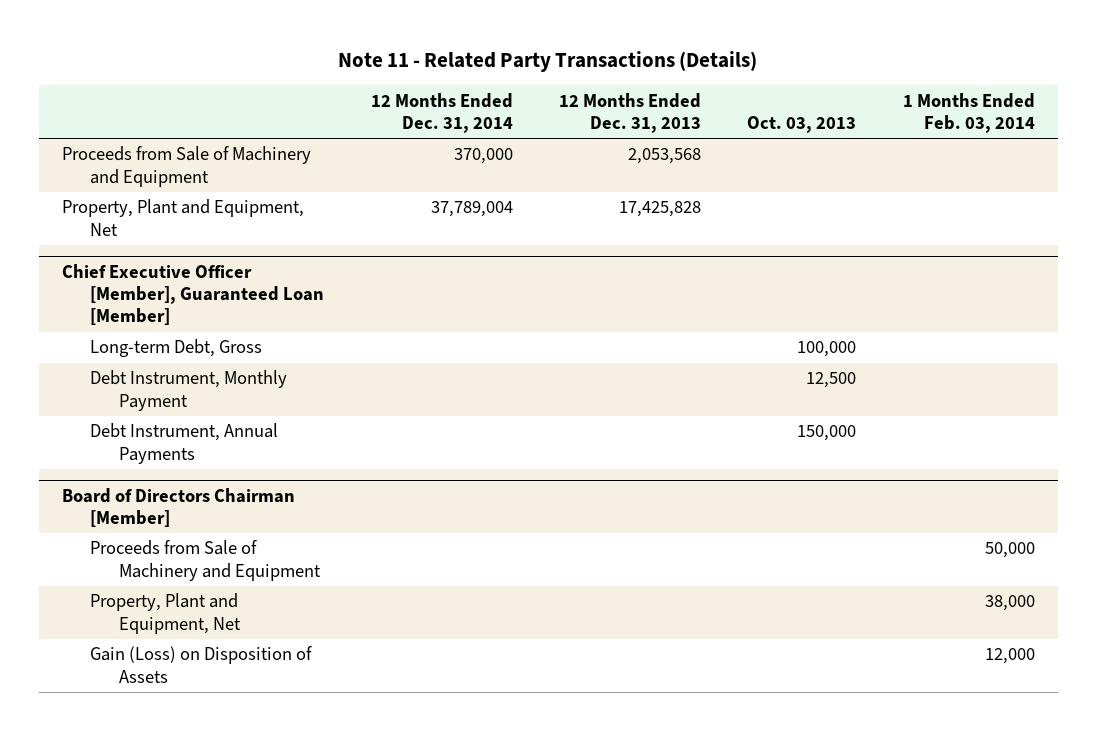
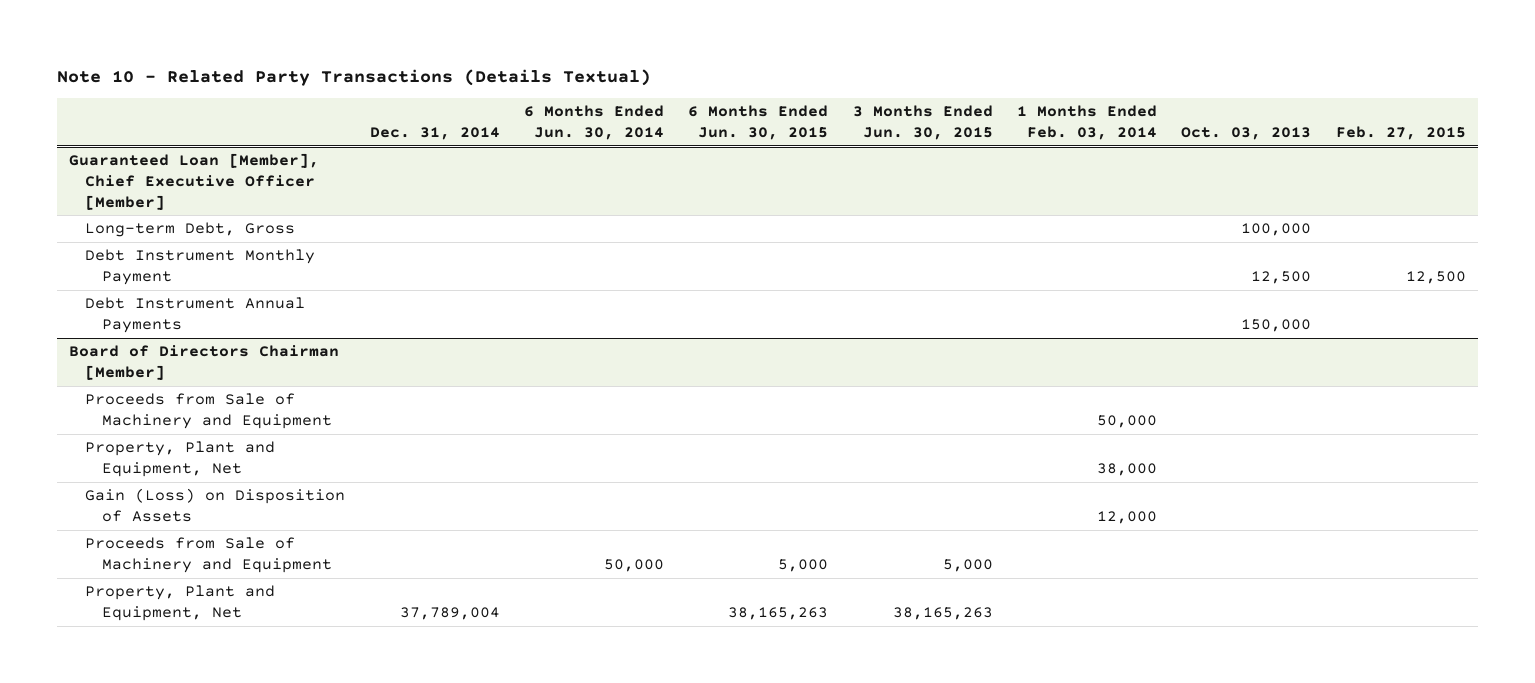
[338,51,758,73] Note 11 - Related Party Transactions (Details) -> [56,68,651,86] Note 10 - Related Party Transactions (Details Textual)
[370,92,513,134] 12 Months Ended Dec. 31, 2014 -> none
[558,92,701,134] 12 Months Ended Dec. 31, 2013 -> none
none -> [369,127,500,141] Dec. 31, 2014
none -> [524,105,665,141] 6 Months Ended Jun. 30, 2014
none -> [688,105,829,141] 6 Months Ended Jun. 30, 2015
none -> [852,105,993,141] 3 Months Ended Jun. 30, 2015
none -> [1335,126,1466,141] Feb. 27, 2015
[61,146,311,187] Proceeds from Sale of Machinery and Equipment -> none
[61,199,304,236] Property, Plant and Equipment, Net -> none
[61,263,325,326] Chief Executive Officer [Member], Guaranteed Loan [Member] -> [68,153,319,210] Guaranteed Loan [Member], Chief Executive Officer [Member]
[90,370,288,411] Debt Instrument, Monthly Payment -> [85,249,316,286] Debt Instrument Monthly Payment
[90,423,279,464] Debt Instrument, Annual Payments -> [85,297,306,334] Debt Instrument Annual Payments
none -> [85,537,332,574] Proceeds from Sale of Machinery and Equipment
none -> [85,585,276,622] Property, Plant and Equipment, Net

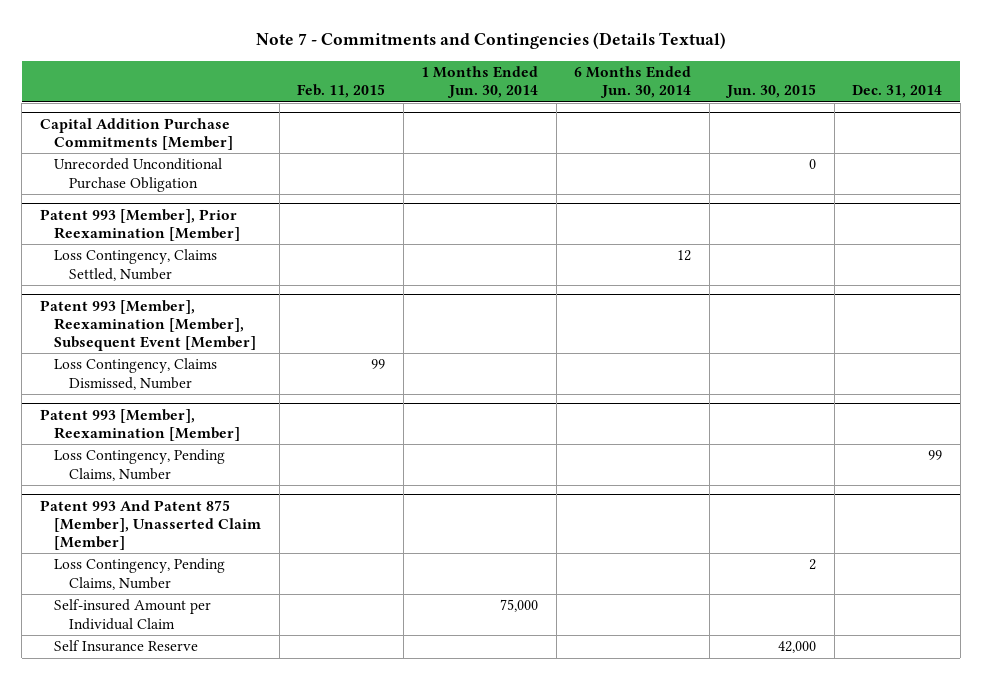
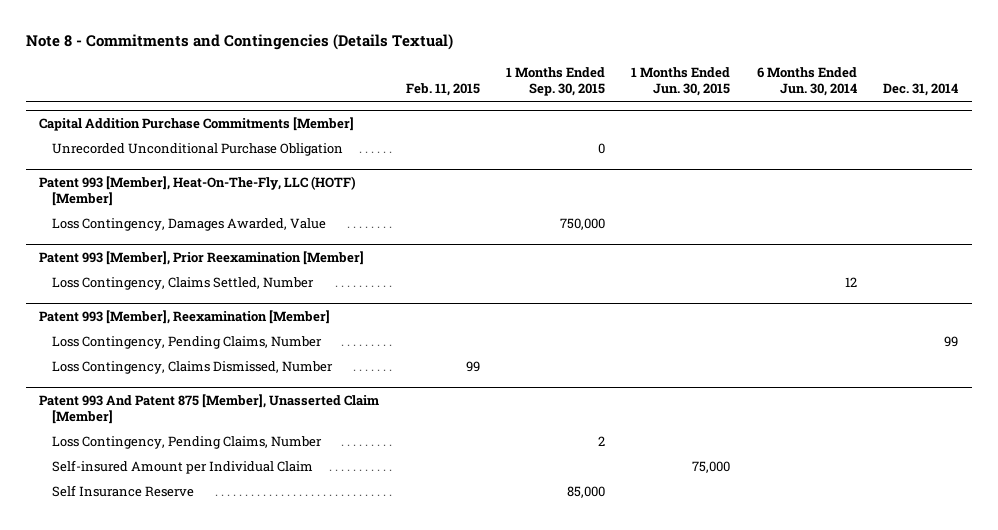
[255,32,726,50] Note 7 - Commitments and Contingencies (Details Textual) -> [25,34,453,51] Note 8 - Commitments and Contingencies (Details Textual)
[421,66,539,99] 1 Months Ended Jun. 30, 2014 -> none
[725,84,817,99] Jun. 30, 2015 -> none
none -> [506,66,606,97] 1 Months Ended Sep. 30, 2015
none -> [631,66,731,97] 1 Months Ended Jun. 30, 2015
none -> [39,175,357,207] Patent 993 [Member], Heat-On-The-Fly, LLC (HOTF) [Member]
none -> [51,218,326,232] Loss Contingency, Damages Awarded, Value
[39,299,257,351] Patent 993 [Member], Reexamination [Member], Subsequent Event [Member] -> none
[54,358,218,390] Loss Contingency, Claims Dismissed, Number -> none
none -> [51,361,333,375] Loss Contingency, Claims Dismissed, Number

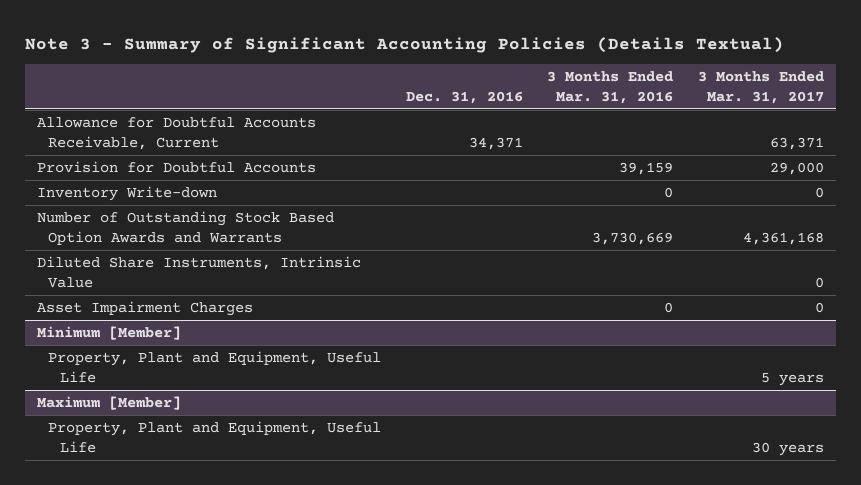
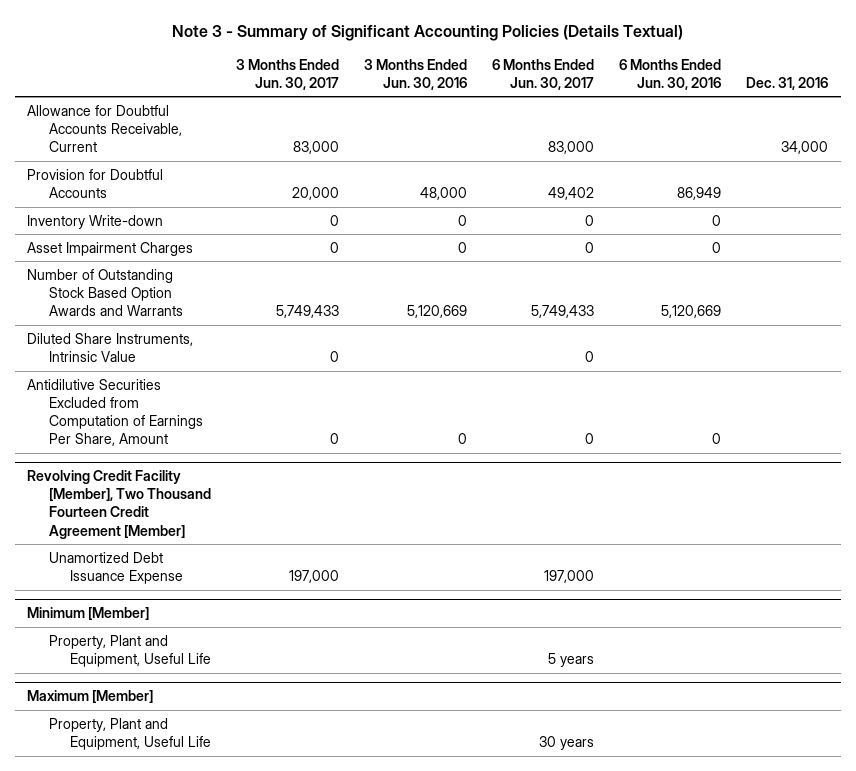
[547,70,674,104] 3 Months Ended Mar. 31, 2016 -> none
[697,70,824,104] 3 Months Ended Mar. 31, 2017 -> none
none -> [236,58,340,90] 3 Months Ended Jun. 30, 2017
none -> [364,58,468,90] 3 Months Ended Jun. 30, 2016
none -> [492,58,595,90] 6 Months Ended Jun. 30, 2017
none -> [619,58,722,90] 6 Months Ended Jun. 30, 2016
[468,136,523,150] 34,371 -> [781,141,829,155] 34,000
[37,301,254,317] Asset Impairment Charges -> [27,241,194,256] Asset Impairment Charges
none -> [27,378,203,447] Antidilutive Securities Excluded from Computation of Earnings Per Share, Amount
none -> [27,469,211,539] Revolving Credit Facility [Member], Two Thousand Fourteen Credit Agreement [Member]
none -> [48,551,184,585] Unamortized Debt Issuance Expense

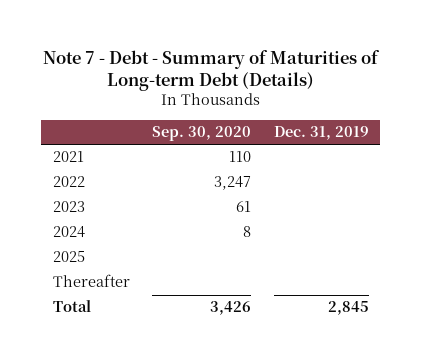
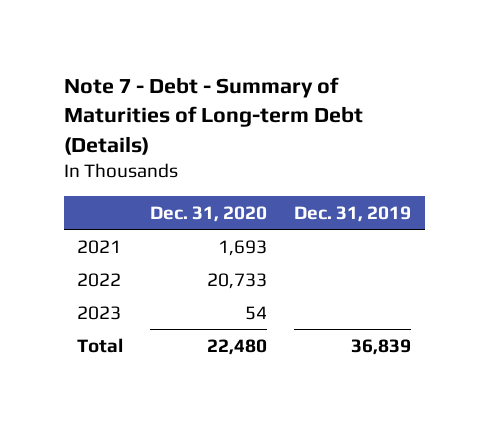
[152,126,252,142] Sep. 30, 2020 -> none
none -> [150,205,268,222] Dec. 31, 2020
[52,226,85,239] 2024 -> none
[52,251,85,263] 2025 -> none
[52,274,130,288] Thereafter -> none
[327,301,369,316] 2,845 -> [351,338,412,355] 36,839

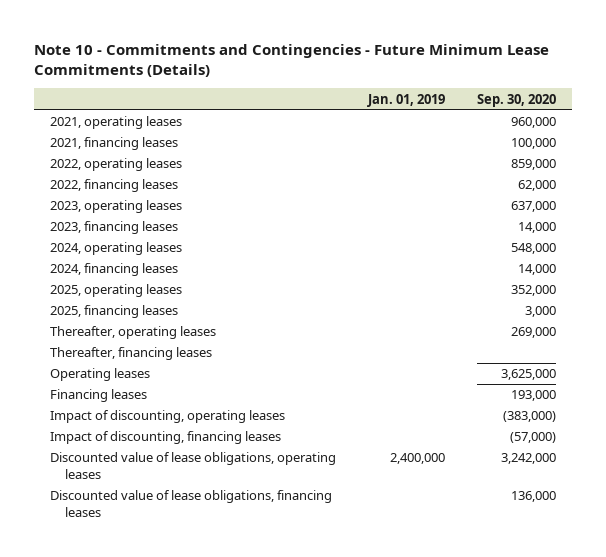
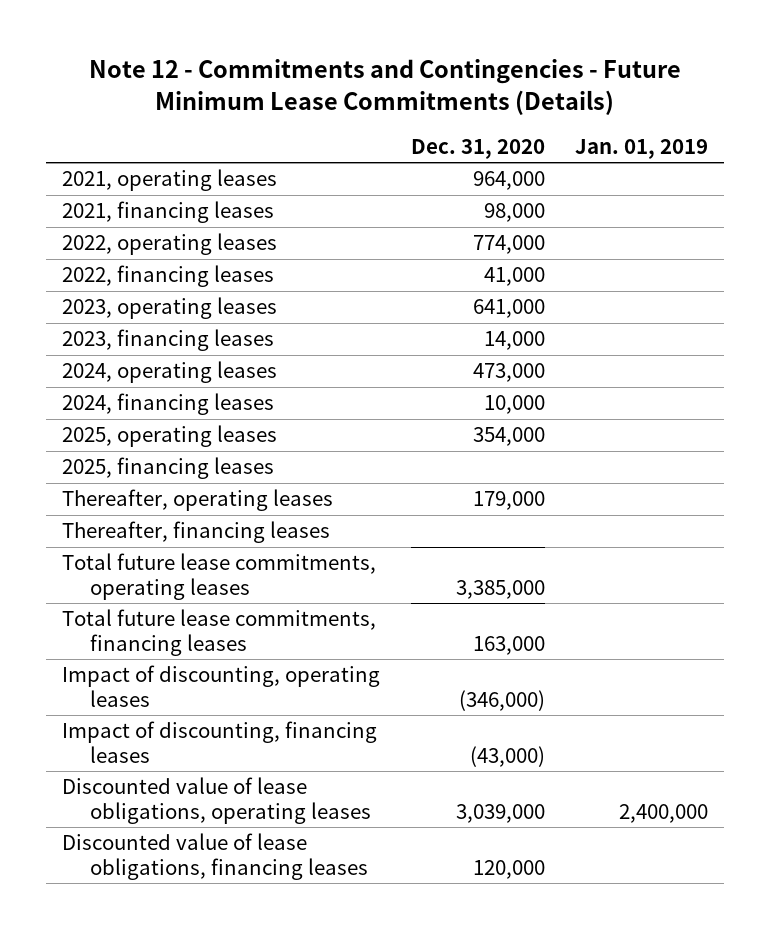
[34,43,550,78] Note 10 - Commitments and Contingencies - Future Minimum Lease Commitments (Details) -> [89,59,682,115] Note 12 - Commitments and Contingencies - Future Minimum Lease Commitments (Details)
[477,93,557,107] Sep. 30, 2020 -> none
none -> [410,138,545,159] Dec. 31, 2020
[50,368,151,382] Operating leases -> [61,553,376,600] Total future lease commitments, operating leases
[50,389,148,403] Financing leases -> [61,609,376,656] Total future lease commitments, financing leases

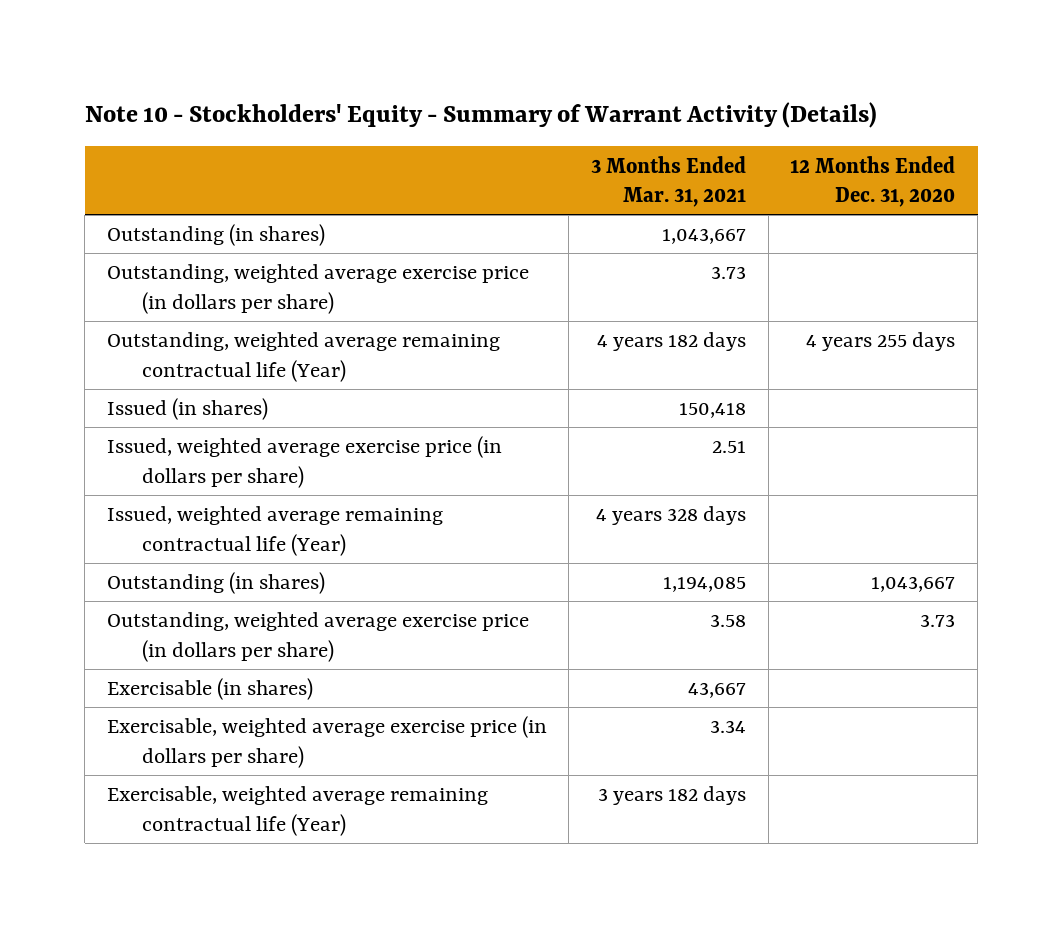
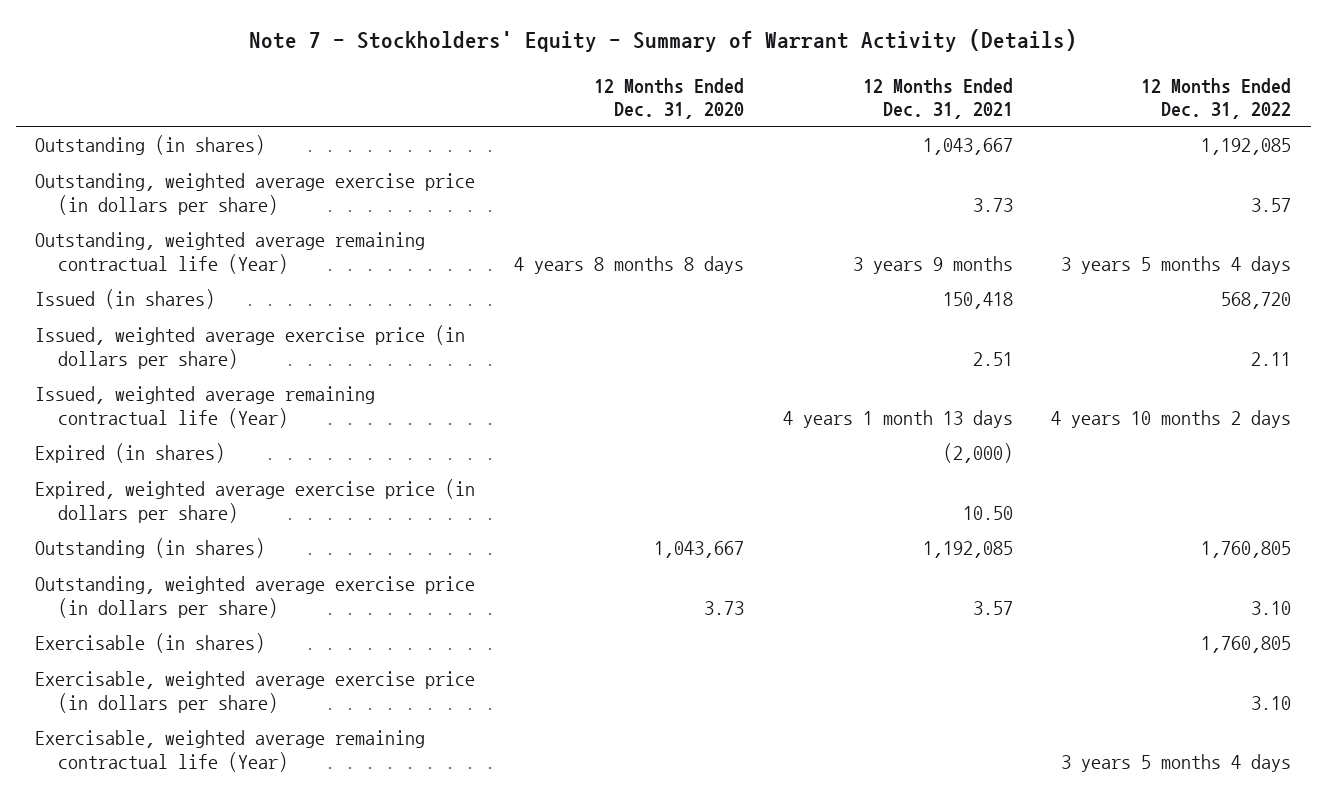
[84,102,877,129] Note 10 - Stockholders' Equity - Summary of Warrant Activity (Details) -> [249,29,1078,53] Note 7 - Stockholders' Equity - Summary of Warrant Activity (Details)
[591,155,747,208] 3 Months Ended Mar. 31, 2021 -> none
none -> [862,77,1013,119] 12 Months Ended Dec. 31, 2021
none -> [1141,77,1292,119] 12 Months Ended Dec. 31, 2022
[806,332,956,352] 4 years 255 days -> [514,255,745,274] 4 years 8 months 8 days
none -> [35,443,226,464] Expired (in shares)
none -> [35,479,476,523] Expired, weighted average exercise price (in dollars per share)

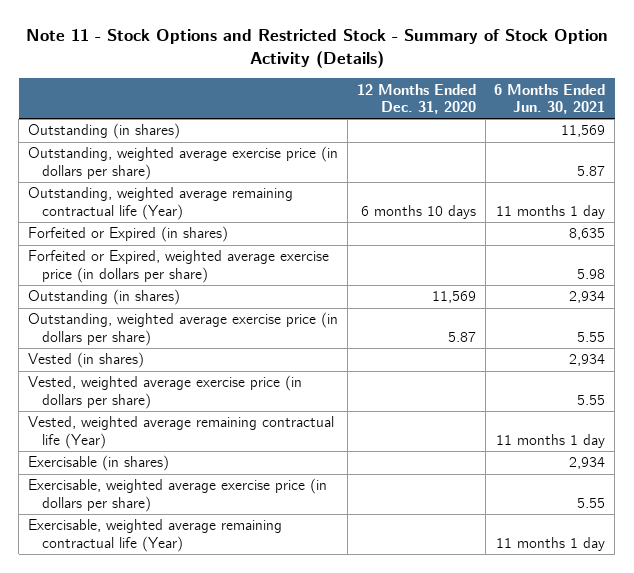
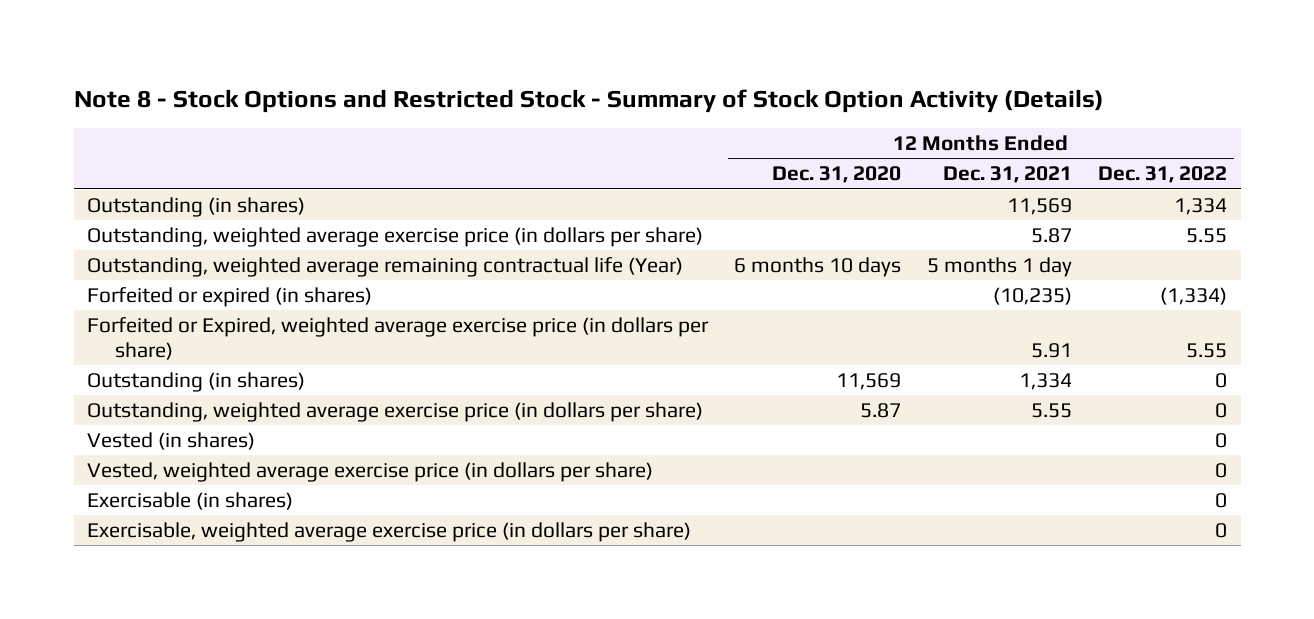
[25,29,608,68] Note 11 - Stock Options and Restricted Stock - Summary of Stock Option Activity (Details) -> [73,88,1104,113] Note 8 - Stock Options and Restricted Stock - Summary of Stock Option Activity (Details)
[494,83,606,115] 6 Months Ended Jun. 30, 2021 -> none
none -> [943,166,1073,184] Dec. 31, 2021
none -> [1098,166,1228,184] Dec. 31, 2022
[28,226,229,243] Forfeited or Expired (in shares) -> [86,287,372,308] Forfeited or expired (in shares)
[28,416,335,449] Vested, weighted average remaining contractual life (Year) -> none
[28,519,283,552] Exercisable, weighted average remaining contractual life (Year) -> none

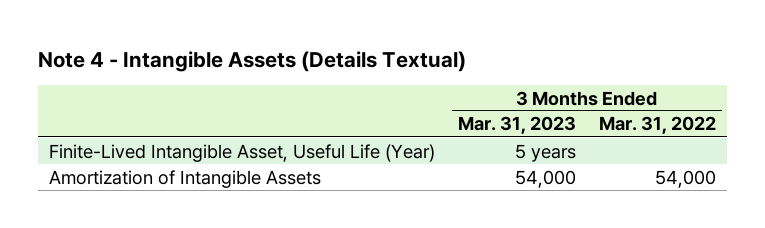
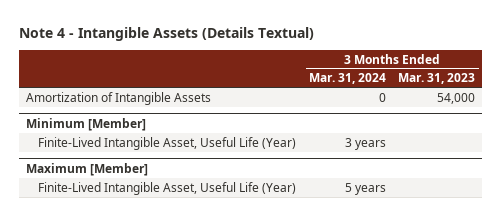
[599,116,717,135] Mar. 31, 2022 -> none
none -> [308,73,386,85] Mar. 31, 2024
[49,143,436,162] Finite-Lived Intangible Asset, Useful Life (Year) -> none
none -> [25,117,146,131] Minimum [Member]
none -> [38,136,297,150] Finite-Lived Intangible Asset, Useful Life (Year)
none -> [25,162,148,176] Maximum [Member]
none -> [38,181,297,195] Finite-Lived Intangible Asset, Useful Life (Year)

